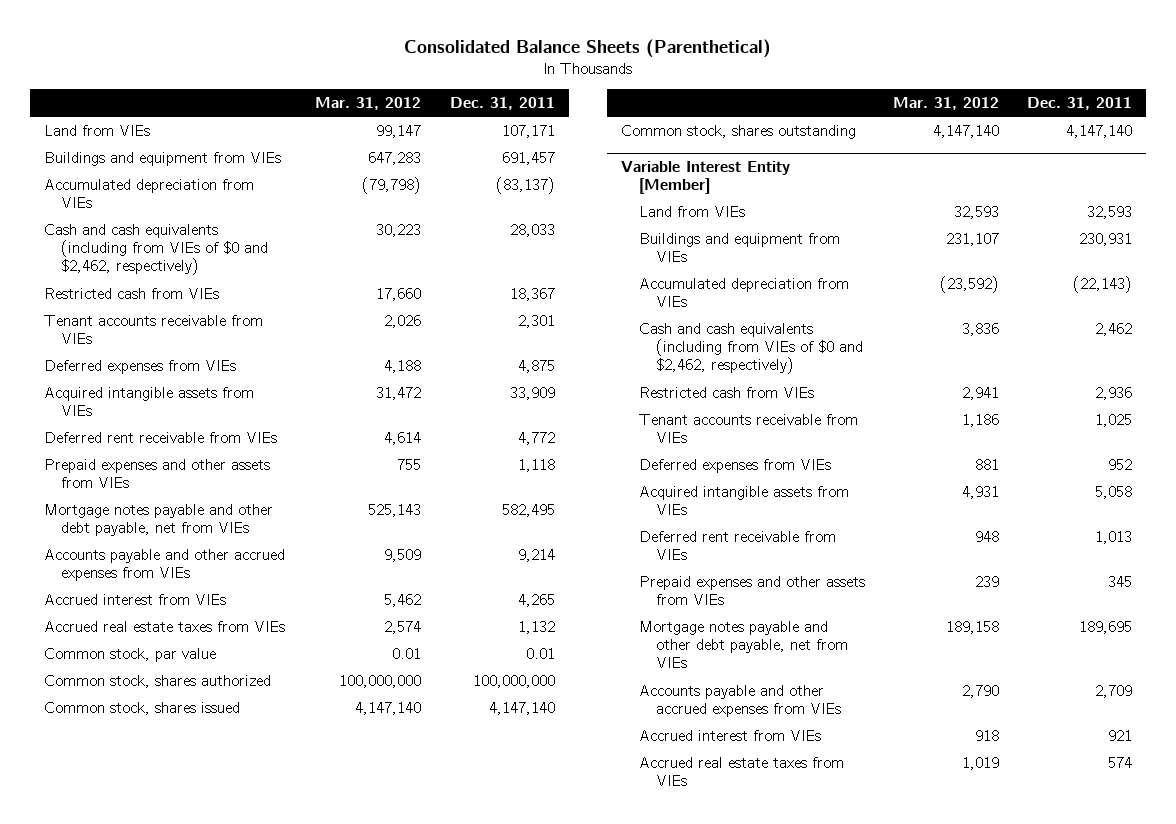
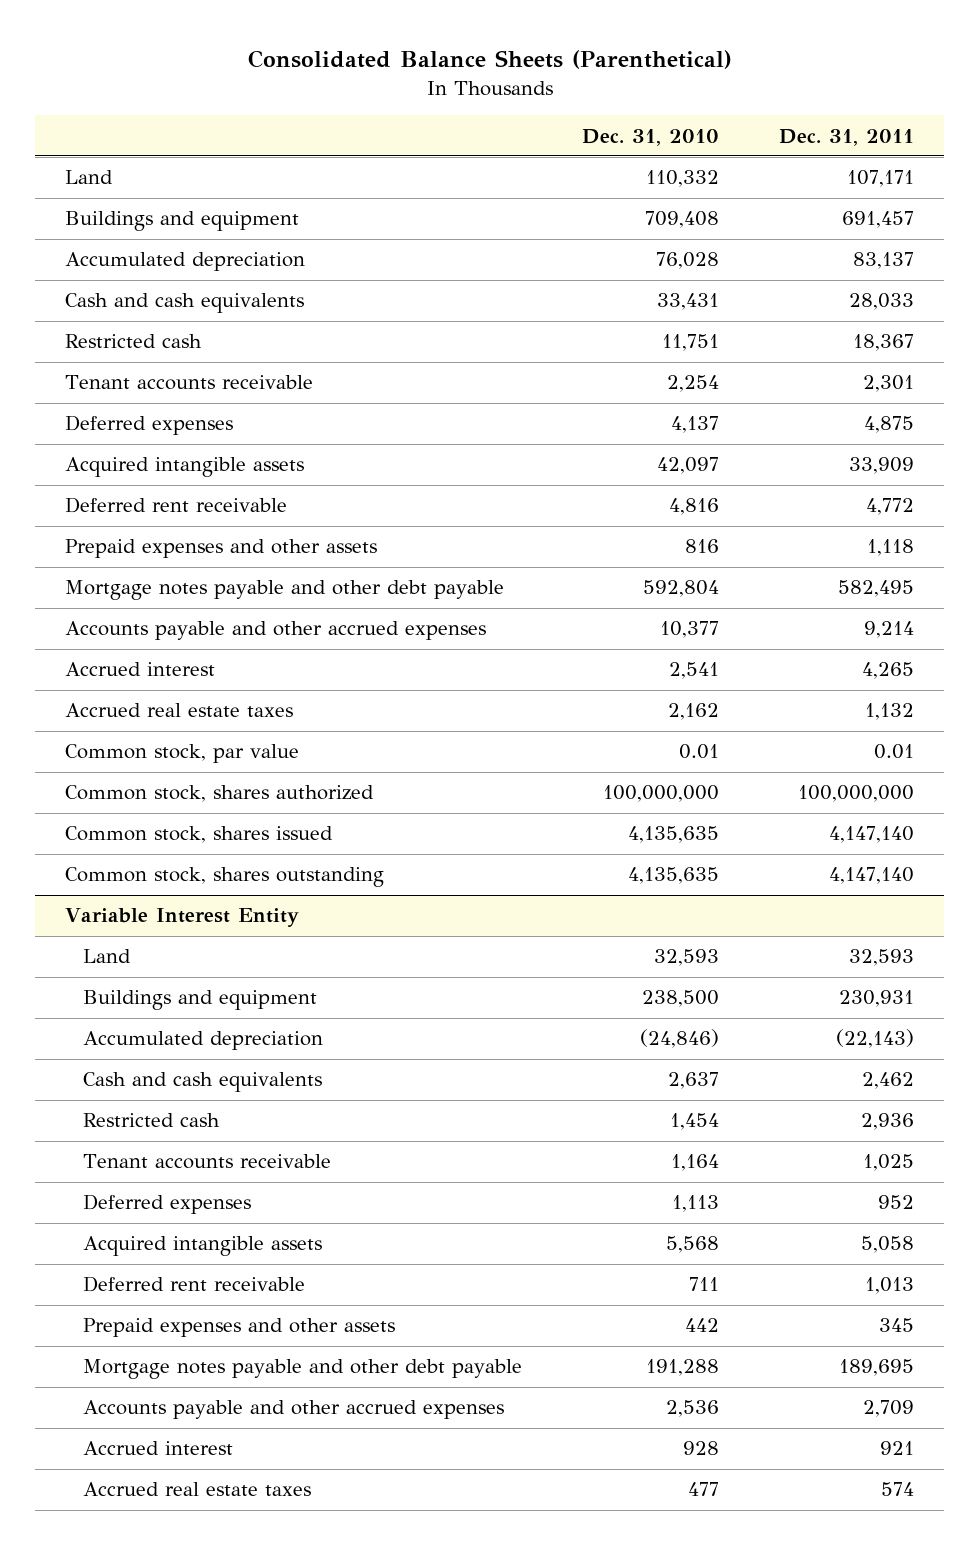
[315,97,422,111] Mar. 31, 2012 -> none
none -> [582,128,720,146] Dec. 31, 2010
[43,124,150,136] Land from VIEs -> [65,170,114,185] Land
[43,151,281,166] Buildings and equipment from VIEs -> [65,211,300,232] Buildings and equipment
[43,178,254,209] Accumulated depreciation from VIEs -> [65,252,306,272] Accumulated depreciation
[495,176,555,194] (83,137) -> [853,252,915,270] 83,137
[43,223,269,276] Cash and cash equivalents (including from VIEs of $0 and $2,462, respectively) -> [65,293,305,314] Cash and cash equivalents
[43,287,219,299] Restricted cash from VIEs -> [65,334,203,349] Restricted cash
[43,314,263,345] Tenant accounts receivable from VIEs -> [65,375,314,391] Tenant accounts receivable
[43,359,236,374] Deferred expenses from VIEs -> [65,415,234,436] Deferred expenses
[43,386,254,417] Acquired intangible assets from VIEs -> [65,457,305,478] Acquired intangible assets
[43,431,277,443] Deferred rent receivable from VIEs -> [65,497,288,514] Deferred rent receivable
[43,458,270,489] Prepaid expenses and other assets from VIEs -> [65,539,378,559] Prepaid expenses and other assets
[43,503,273,537] Mortgage notes payable and other debt payable, net from VIEs -> [65,580,505,601] Mortgage notes payable and other debt payable
[43,548,285,582] Accounts payable and other accrued expenses from VIEs -> [65,621,487,641] Accounts payable and other accrued expenses
[43,593,226,605] Accrued interest from VIEs -> [65,662,216,677] Accrued interest
[43,620,285,632] Accrued real estate taxes from VIEs -> [65,703,294,718] Accrued real estate taxes
[620,160,790,195] Variable Interest Entity [Member] -> [65,908,300,928] Variable Interest Entity
[638,205,745,217] Land from VIEs -> [83,949,132,964] Land
[638,232,840,263] Buildings and equipment from VIEs -> [83,990,318,1011] Buildings and equipment
[638,277,849,308] Accumulated depreciation from VIEs -> [83,1031,324,1051] Accumulated depreciation
[638,322,864,375] Cash and cash equivalents (including from VIEs of $0 and $2,462, respectively) -> [83,1072,323,1093] Cash and cash equivalents
[638,386,814,398] Restricted cash from VIEs -> [83,1113,221,1128] Restricted cash
[638,413,858,444] Tenant accounts receivable from VIEs -> [83,1154,332,1170] Tenant accounts receivable
[638,458,831,473] Deferred expenses from VIEs -> [83,1194,252,1215] Deferred expenses
[638,485,849,516] Acquired intangible assets from VIEs -> [83,1236,323,1257] Acquired intangible assets
[638,530,836,561] Deferred rent receivable from VIEs -> [83,1276,306,1293] Deferred rent receivable
[638,575,865,606] Prepaid expenses and other assets from VIEs -> [83,1318,396,1338] Prepaid expenses and other assets
[638,620,849,669] Mortgage notes payable and other debt payable, net from VIEs -> [83,1359,523,1380] Mortgage notes payable and other debt payable
[638,684,842,718] Accounts payable and other accrued expenses from VIEs -> [83,1400,505,1420] Accounts payable and other accrued expenses
[638,729,821,741] Accrued interest from VIEs -> [83,1441,234,1456] Accrued interest
[638,756,844,787] Accrued real estate taxes from VIEs -> [83,1482,312,1497] Accrued real estate taxes

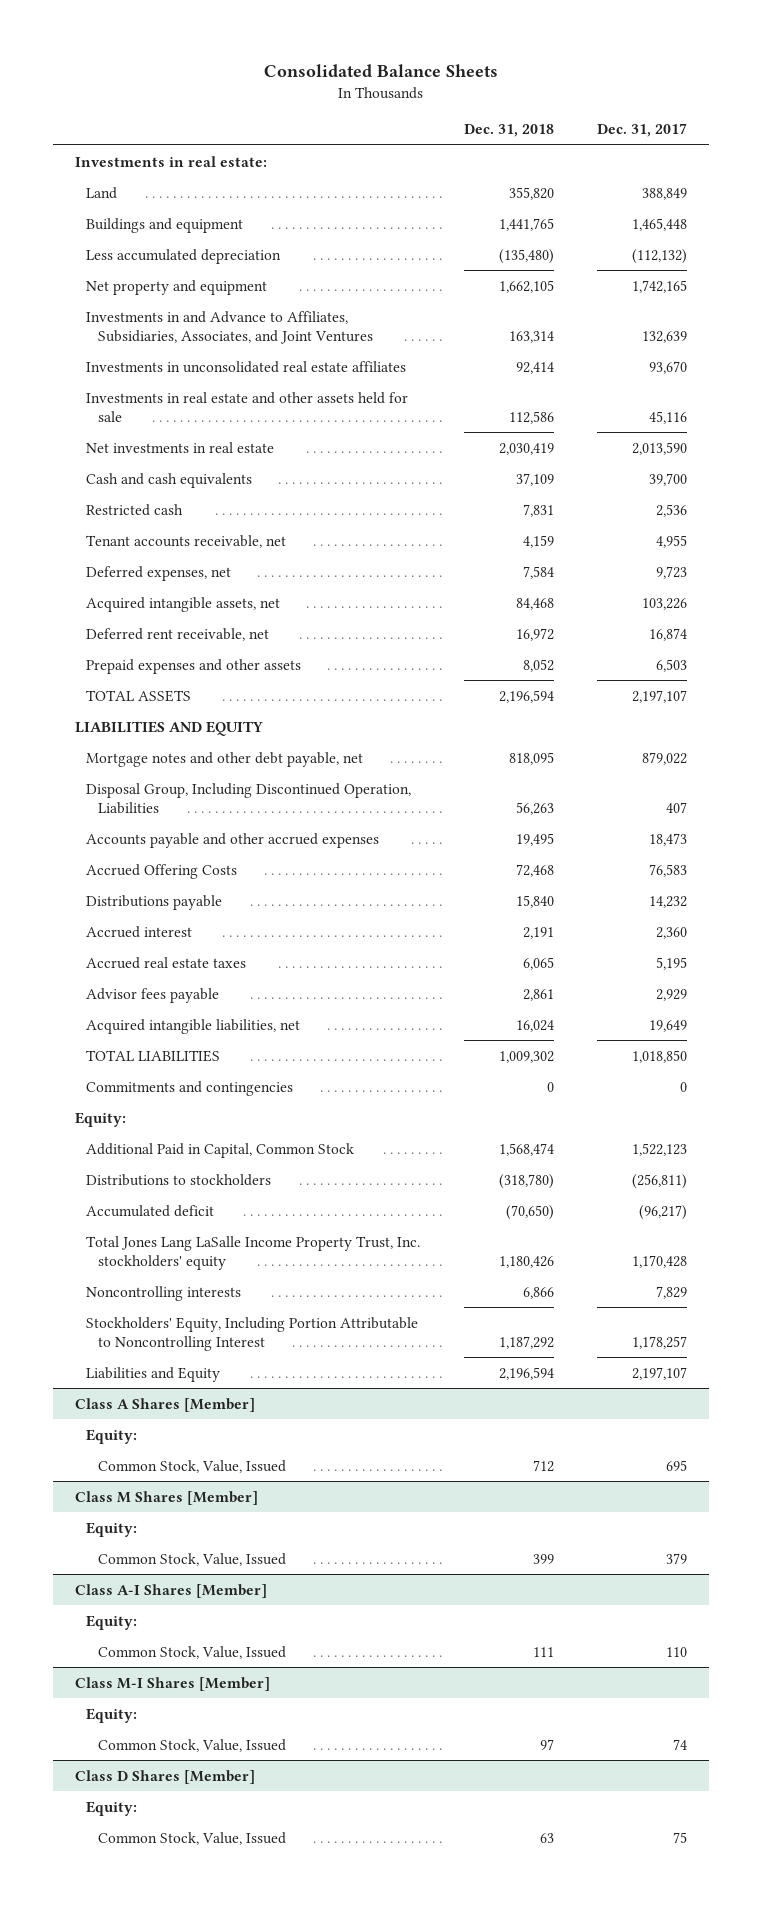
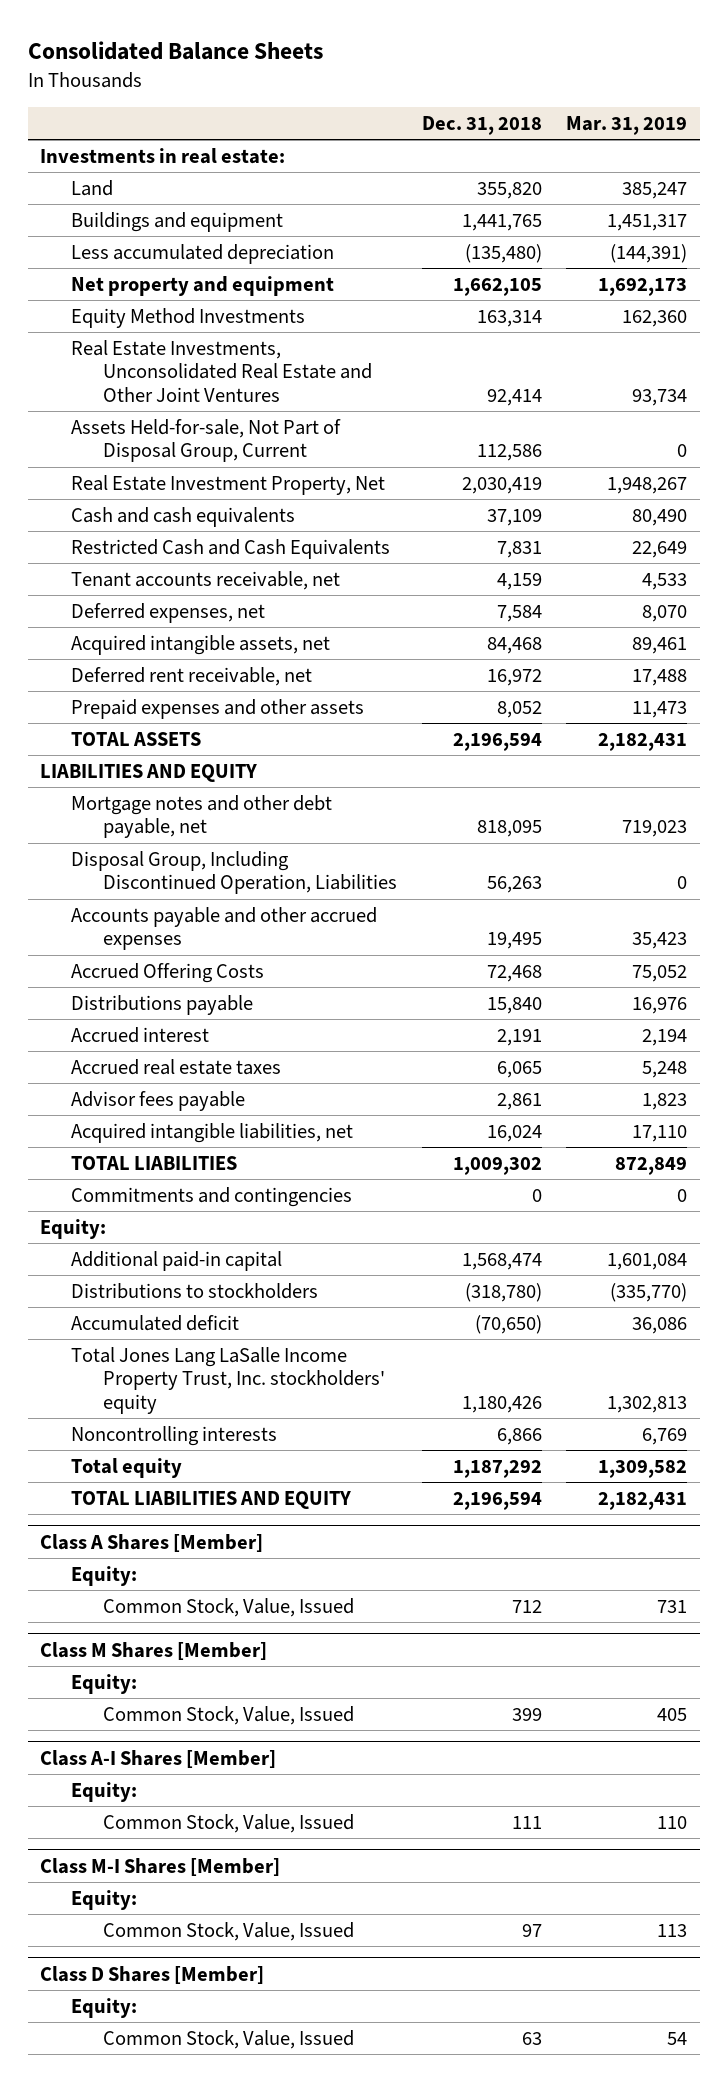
[597,123,688,138] Dec. 31, 2017 -> none
none -> [566,115,688,135] Mar. 31, 2019
[86,310,374,344] Investments in and Advance to Affiliates, Subsidiaries, Associates, and Joint Ventures -> [71,307,306,328] Equity Method Investments
[86,360,407,373] Investments in unconsolidated real estate affiliates -> [71,339,372,402] Real Estate Investments, Unconsolidated Real Estate and Other Joint Ventures
[86,391,409,422] Investments in real estate and other assets held for sale -> [71,418,342,463] Assets Held-for-sale, Not Part of Disposal Group, Current
[86,441,275,453] Net investments in real estate -> [71,474,386,495] Real Estate Investment Property, Net
[86,503,184,516] Restricted cash -> [71,538,391,559] Restricted Cash and Cash Equivalents
[86,1142,355,1158] Additional Paid in Capital, Common Stock -> [71,1250,283,1271] Additional paid-in capital
[86,1316,419,1351] Stockholders' Equity, Including Portion Attributable to Noncontrolling Interest -> [71,1457,183,1478] Total equity
[86,1366,221,1382] Liabilities and Equity -> [71,1490,352,1509] TOTAL LIABILITIES AND EQUITY

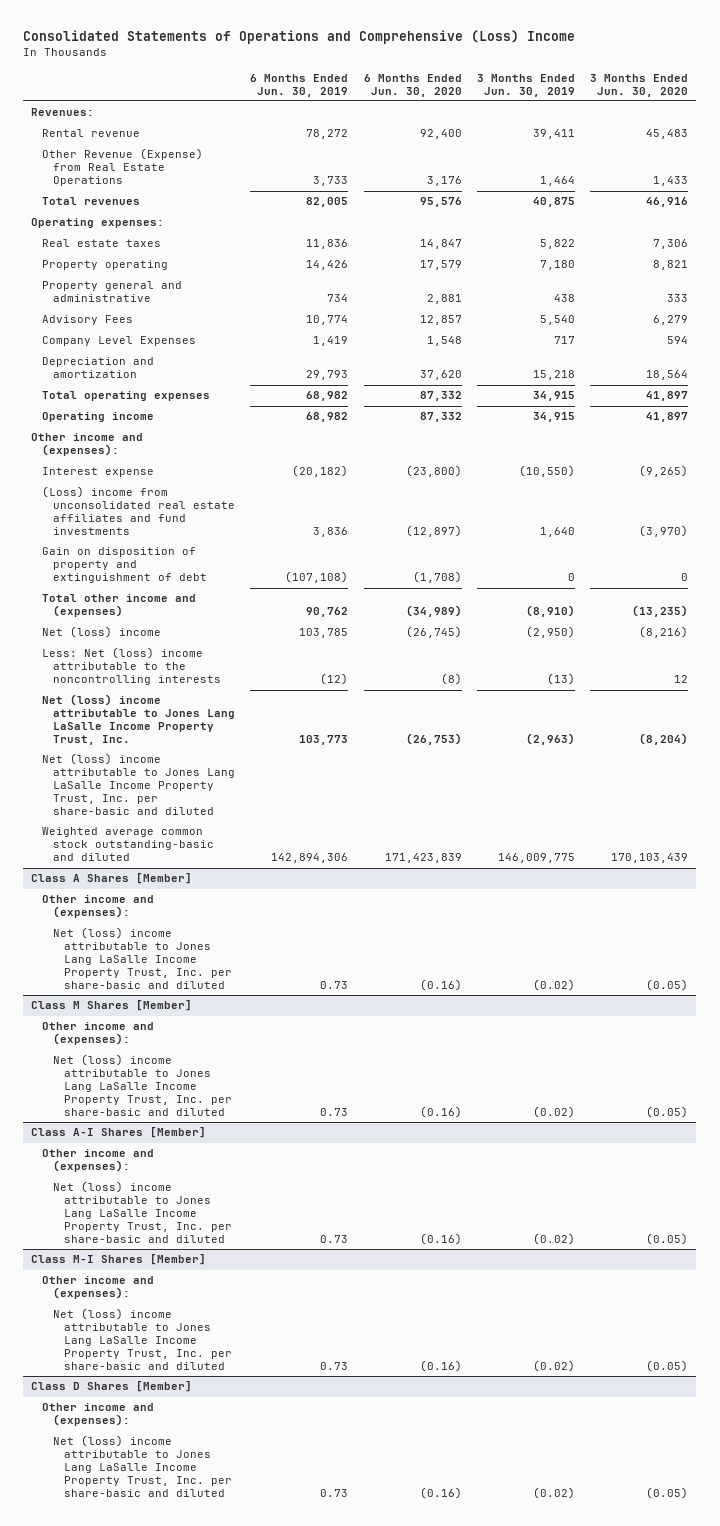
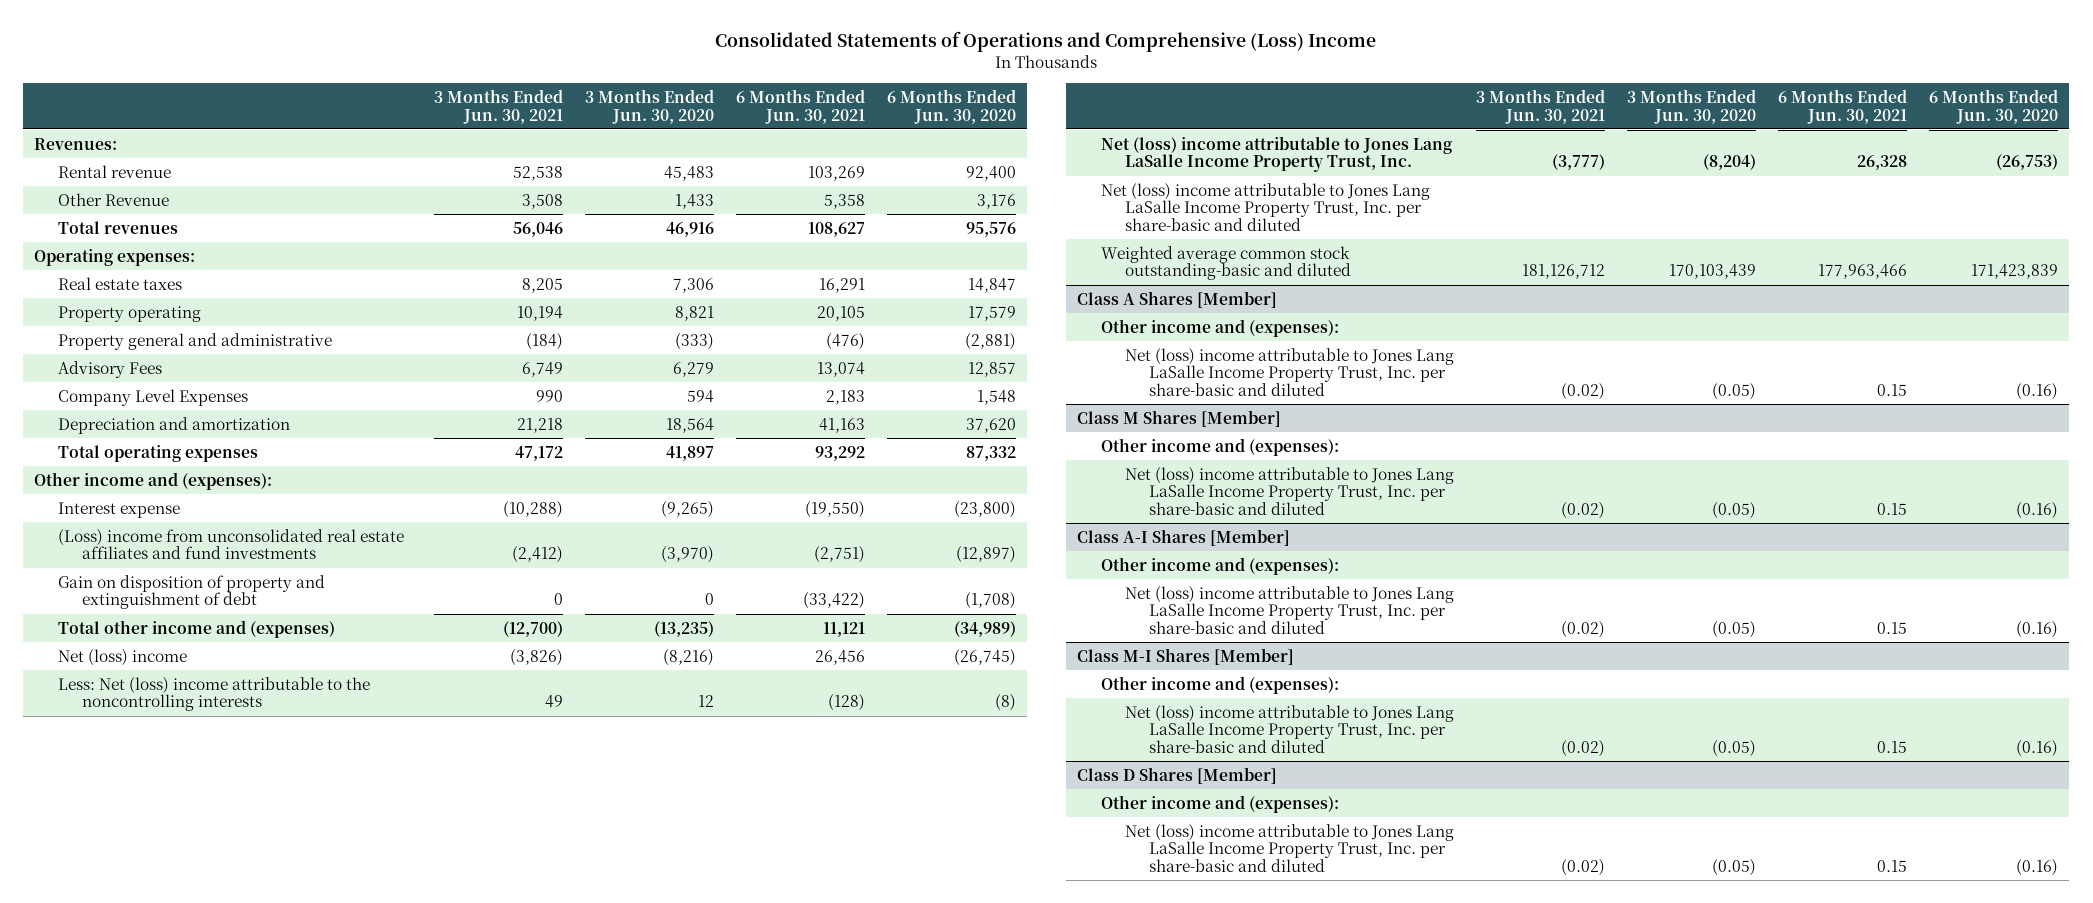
[250,73,349,97] 6 Months Ended Jun. 30, 2019 -> none
[477,73,576,97] 3 Months Ended Jun. 30, 2019 -> none
none -> [433,88,563,124] 3 Months Ended Jun. 30, 2021
none -> [735,88,865,124] 6 Months Ended Jun. 30, 2021
[42,148,204,187] Other Revenue (Expense) from Real Estate Operations -> [58,192,170,206] Other Revenue
[426,294,462,305] 2,881 -> [965,332,1017,350] (2,881)
[667,294,689,303] 333 -> [674,332,714,350] (333)
[42,412,155,423] Operating income -> none

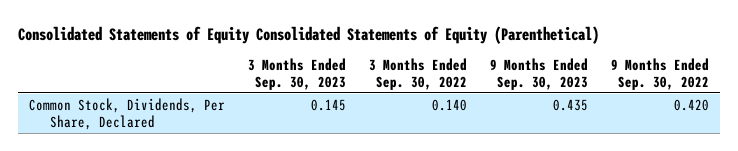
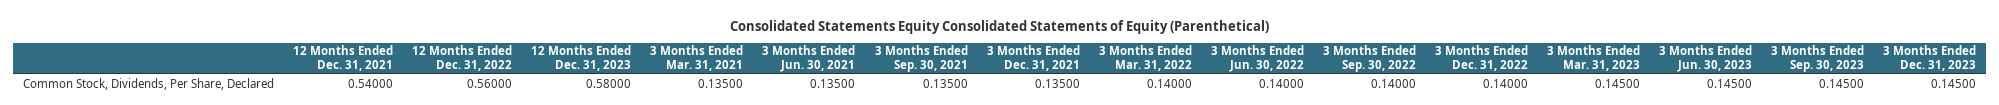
[17,25,599,44] Consolidated Statements of Equity Consolidated Statements of Equity (Parenthetical) -> [729,20,1269,35] Consolidated Statements Equity Consolidated Statements of Equity (Parenthetical)
[489,57,588,90] 9 Months Ended Sep. 30, 2023 -> none
[610,57,709,90] 9 Months Ended Sep. 30, 2022 -> none
none -> [292,45,393,72] 12 Months Ended Dec. 31, 2021
none -> [412,45,513,72] 12 Months Ended Dec. 31, 2022
none -> [531,45,632,72] 12 Months Ended Dec. 31, 2023
none -> [650,45,744,72] 3 Months Ended Mar. 31, 2021
none -> [762,45,856,73] 3 Months Ended Jun. 30, 2021
none -> [874,45,968,73] 3 Months Ended Sep. 30, 2021
none -> [986,45,1080,72] 3 Months Ended Dec. 31, 2021
none -> [1098,45,1192,72] 3 Months Ended Mar. 31, 2022
none -> [1210,45,1304,73] 3 Months Ended Jun. 30, 2022
none -> [1435,45,1529,72] 3 Months Ended Dec. 31, 2022
none -> [1547,45,1641,72] 3 Months Ended Mar. 31, 2023
none -> [1659,45,1753,73] 3 Months Ended Jun. 30, 2023
none -> [1883,45,1977,72] 3 Months Ended Dec. 31, 2023
[310,98,346,111] 0.145 -> [1819,78,1865,88] 0.14500
[431,98,467,111] 0.140 -> [1370,78,1416,88] 0.14000

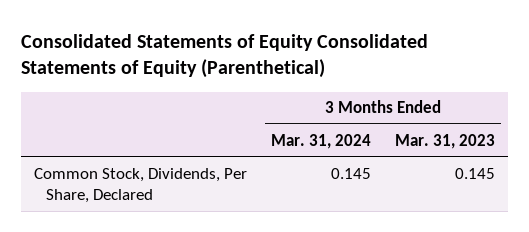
[729,20,1269,35] Consolidated Statements Equity Consolidated Statements of Equity (Parenthetical) -> [21,33,429,79] Consolidated Statements of Equity Consolidated Statements of Equity (Parenthetical)
[292,45,393,72] 12 Months Ended Dec. 31, 2021 -> none
[412,45,513,72] 12 Months Ended Dec. 31, 2022 -> none
[531,45,632,72] 12 Months Ended Dec. 31, 2023 -> none
[650,45,744,72] 3 Months Ended Mar. 31, 2021 -> none
[762,45,856,73] 3 Months Ended Jun. 30, 2021 -> none
[874,45,968,73] 3 Months Ended Sep. 30, 2021 -> none
[986,45,1080,72] 3 Months Ended Dec. 31, 2021 -> none
[1098,45,1192,72] 3 Months Ended Mar. 31, 2022 -> none
[1210,45,1304,73] 3 Months Ended Jun. 30, 2022 -> none
[1322,45,1416,73] 3 Months Ended Sep. 30, 2022 -> none
[1435,45,1529,72] 3 Months Ended Dec. 31, 2022 -> none
[1659,45,1753,73] 3 Months Ended Jun. 30, 2023 -> none
[1771,45,1865,73] 3 Months Ended Sep. 30, 2023 -> none
[1883,45,1977,72] 3 Months Ended Dec. 31, 2023 -> none
none -> [270,133,371,149] Mar. 31, 2024
[1595,78,1641,88] 0.14500 -> [455,167,496,179] 0.145

